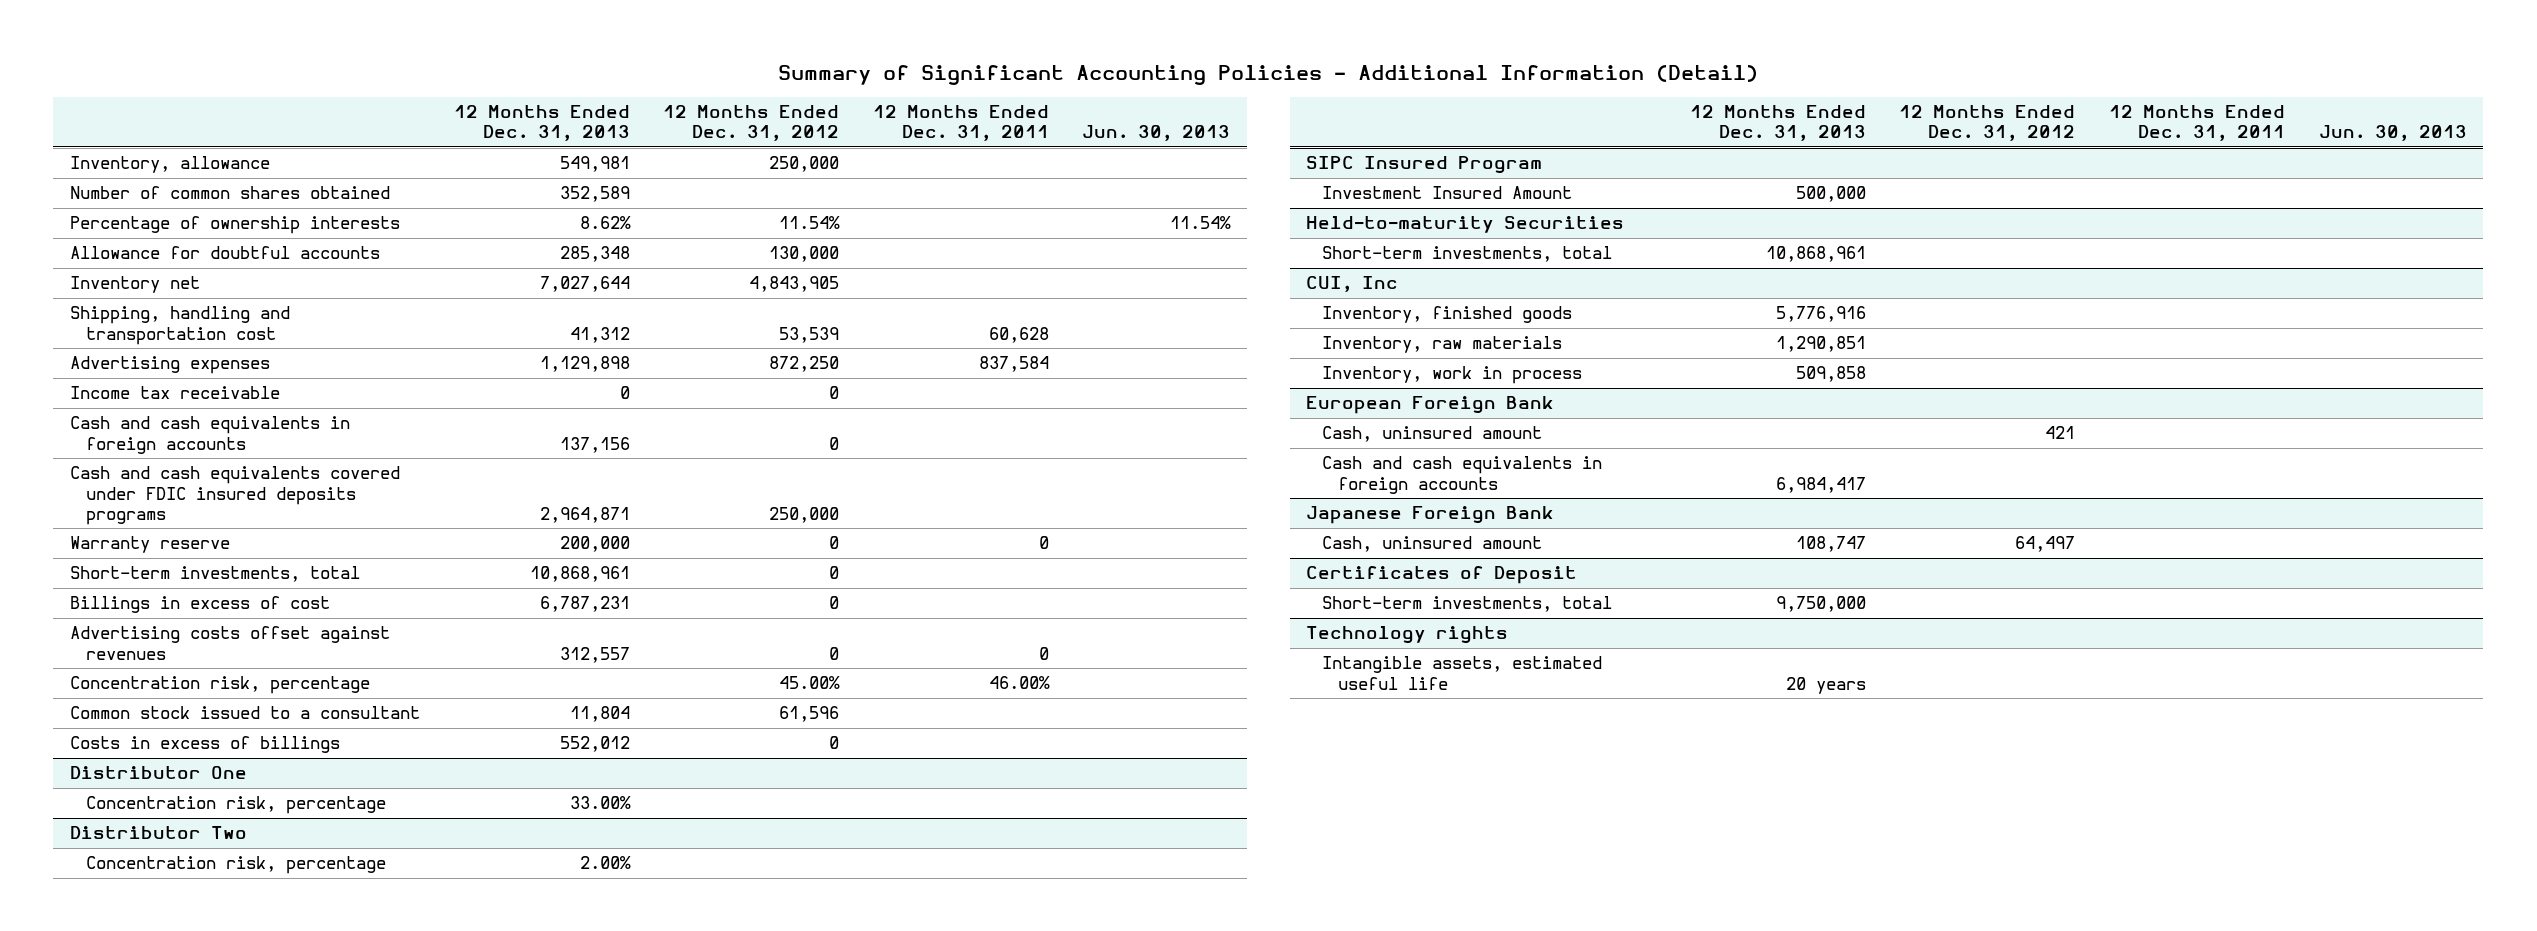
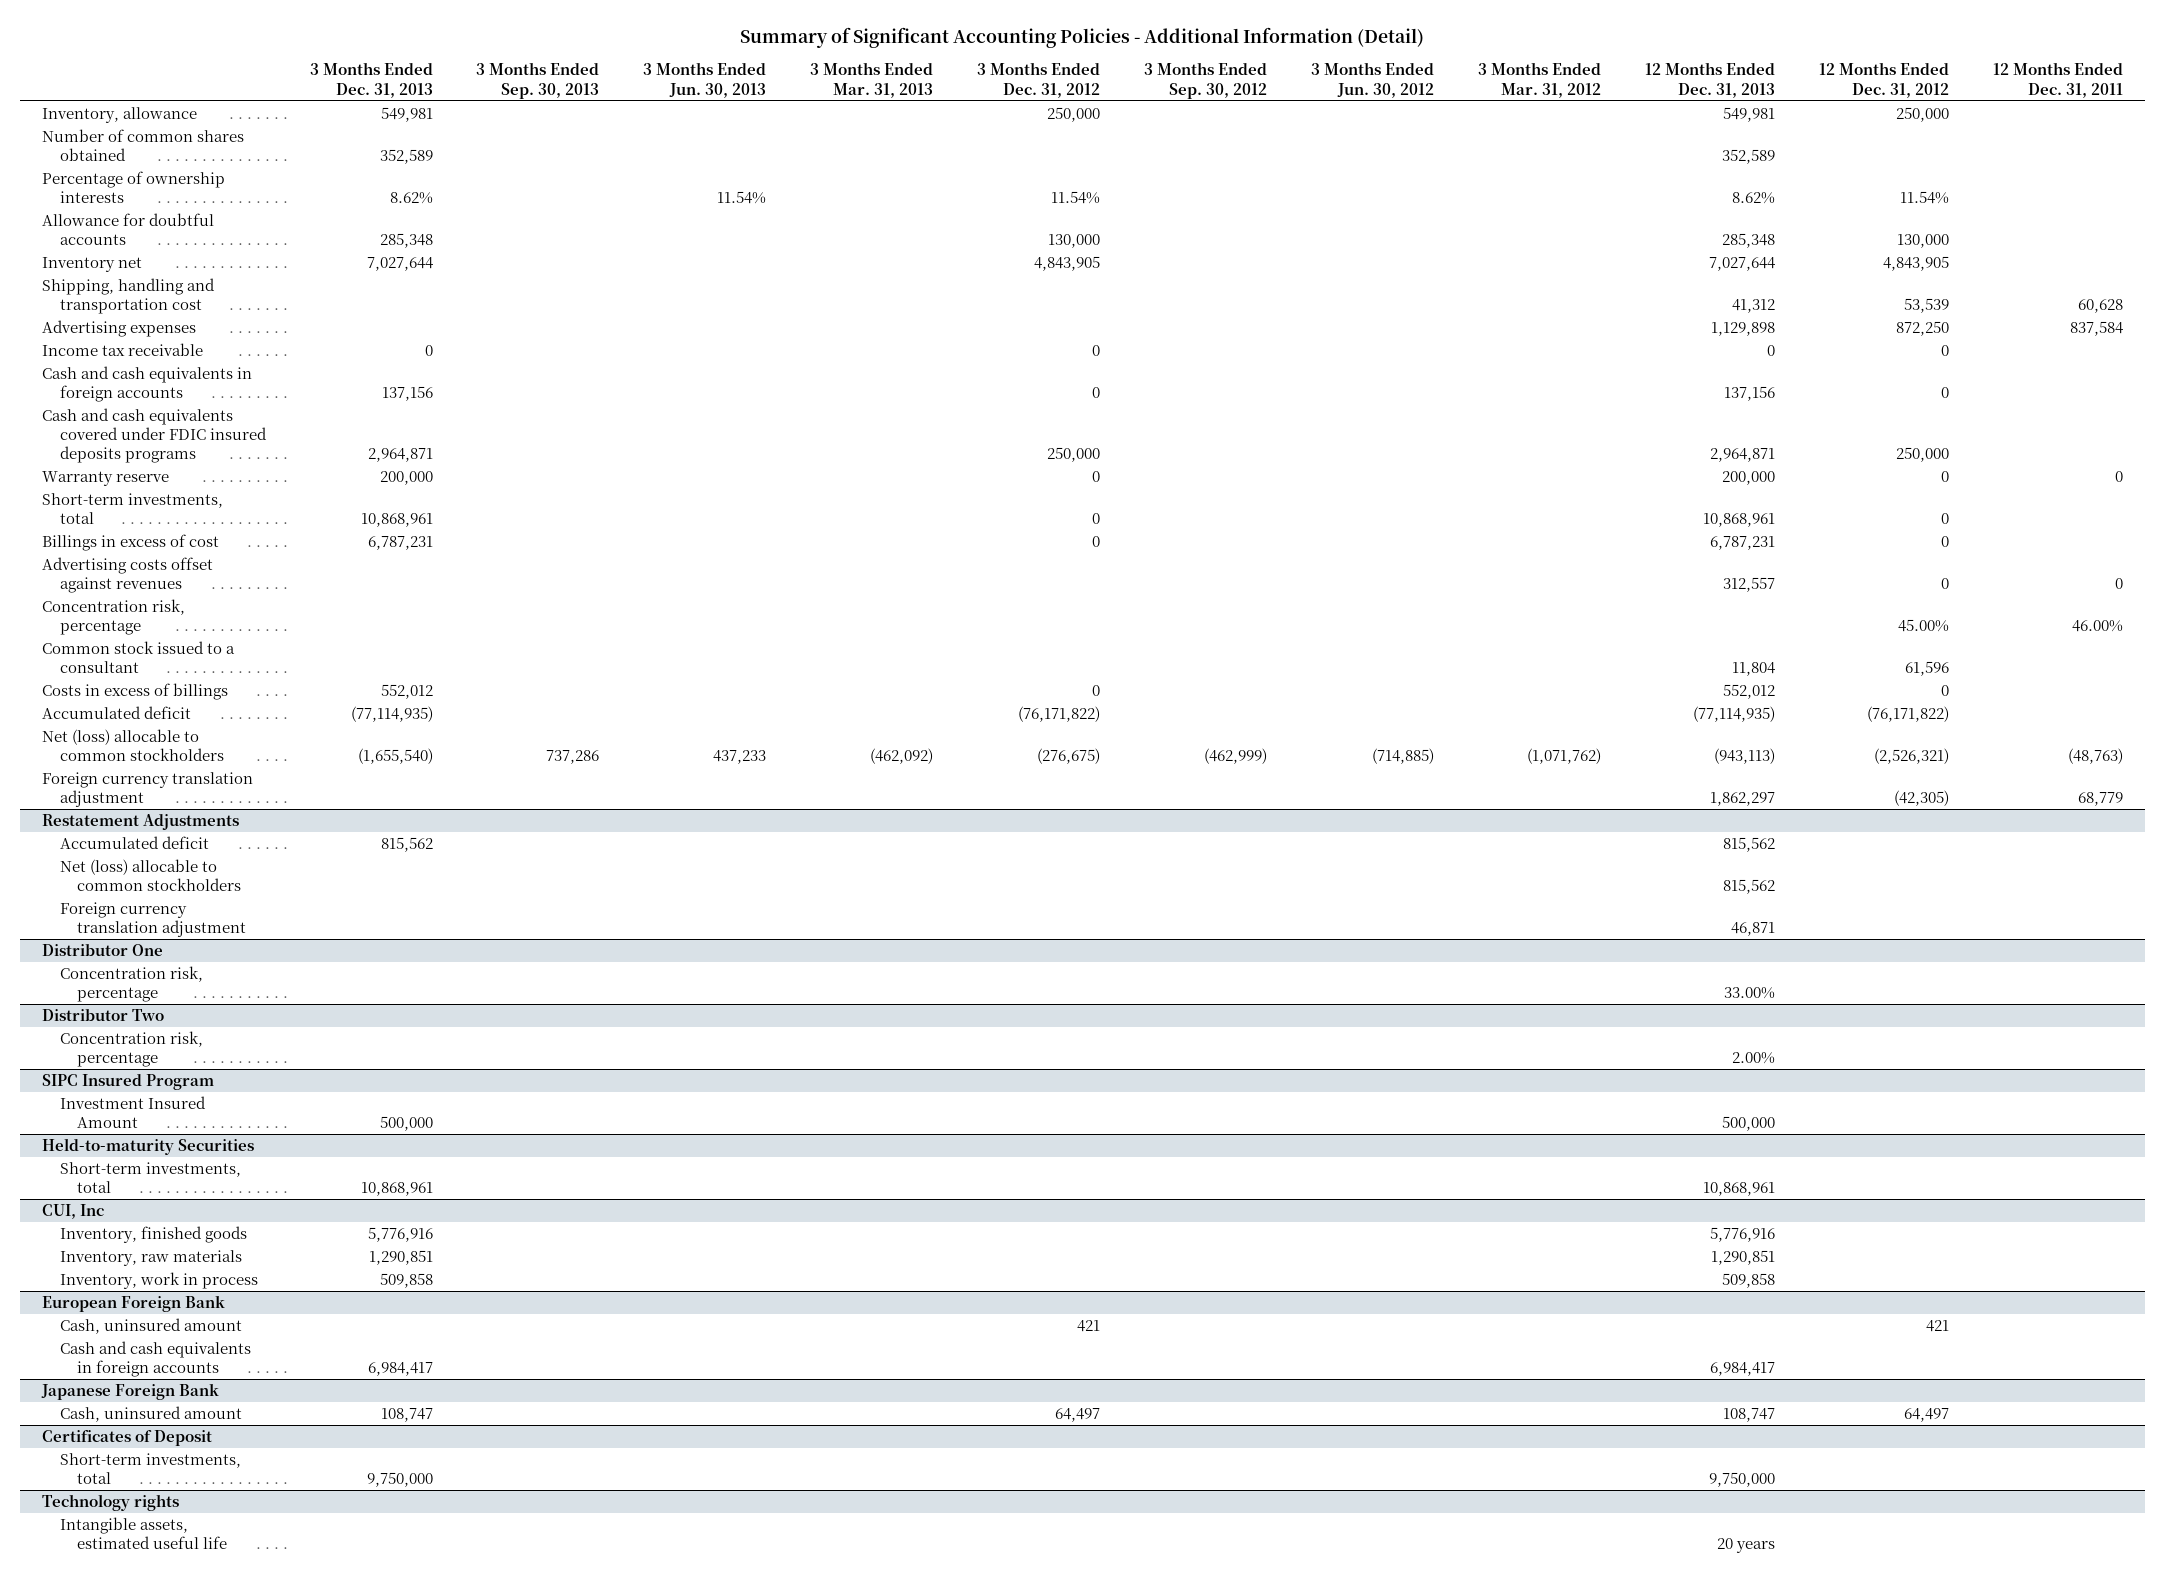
[1082,125,1231,142] Jun. 30, 2013 -> none
none -> [309,62,433,98] 3 Months Ended Dec. 31, 2013
none -> [476,62,600,99] 3 Months Ended Sep. 30, 2013
none -> [643,62,767,98] 3 Months Ended Jun. 30, 2013
none -> [810,62,934,98] 3 Months Ended Mar. 31, 2013
none -> [977,62,1101,98] 3 Months Ended Dec. 31, 2012
none -> [1144,62,1268,99] 3 Months Ended Sep. 30, 2012
none -> [1311,62,1435,98] 3 Months Ended Jun. 30, 2012
none -> [1478,62,1602,98] 3 Months Ended Mar. 31, 2012
none -> [41,705,191,719] Accumulated deficit
none -> [41,728,224,762] Net (loss) allocable to common stockholders
none -> [41,771,253,808] Foreign currency translation adjustment
none -> [41,813,239,830] Restatement Adjustments
none -> [59,835,209,849] Accumulated deficit
none -> [59,858,242,892] Net (loss) allocable to common stockholders
none -> [59,901,247,938] Foreign currency translation adjustment

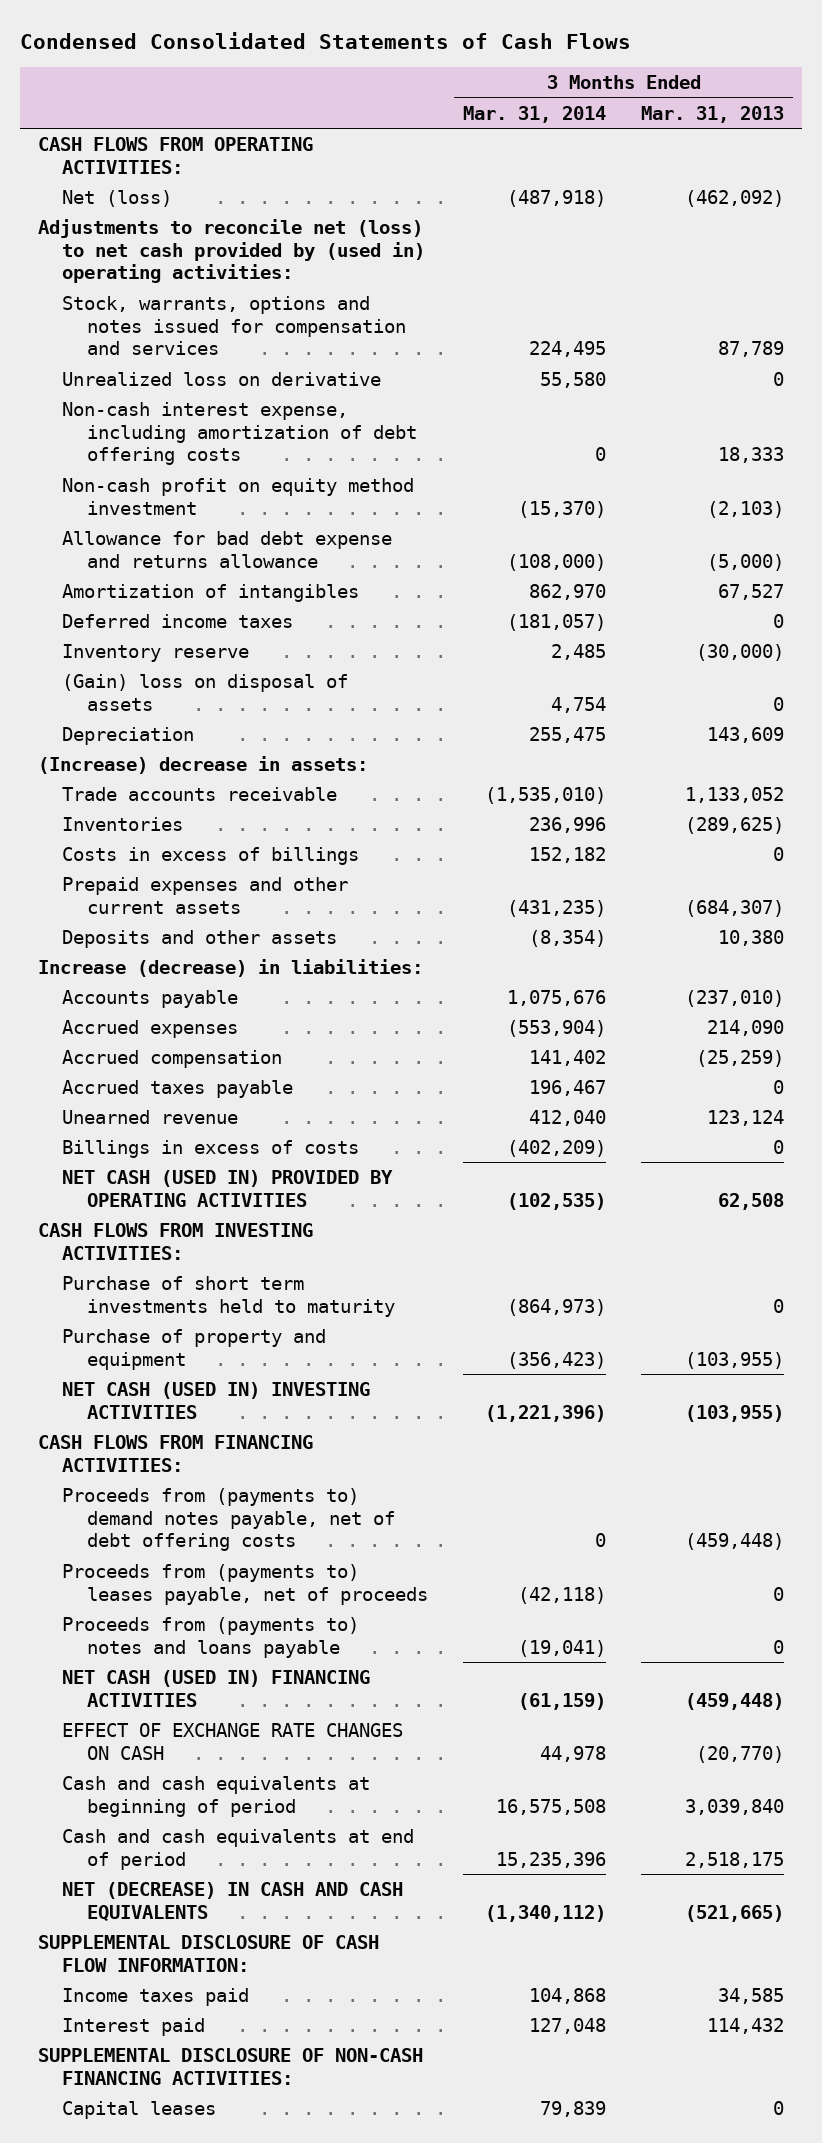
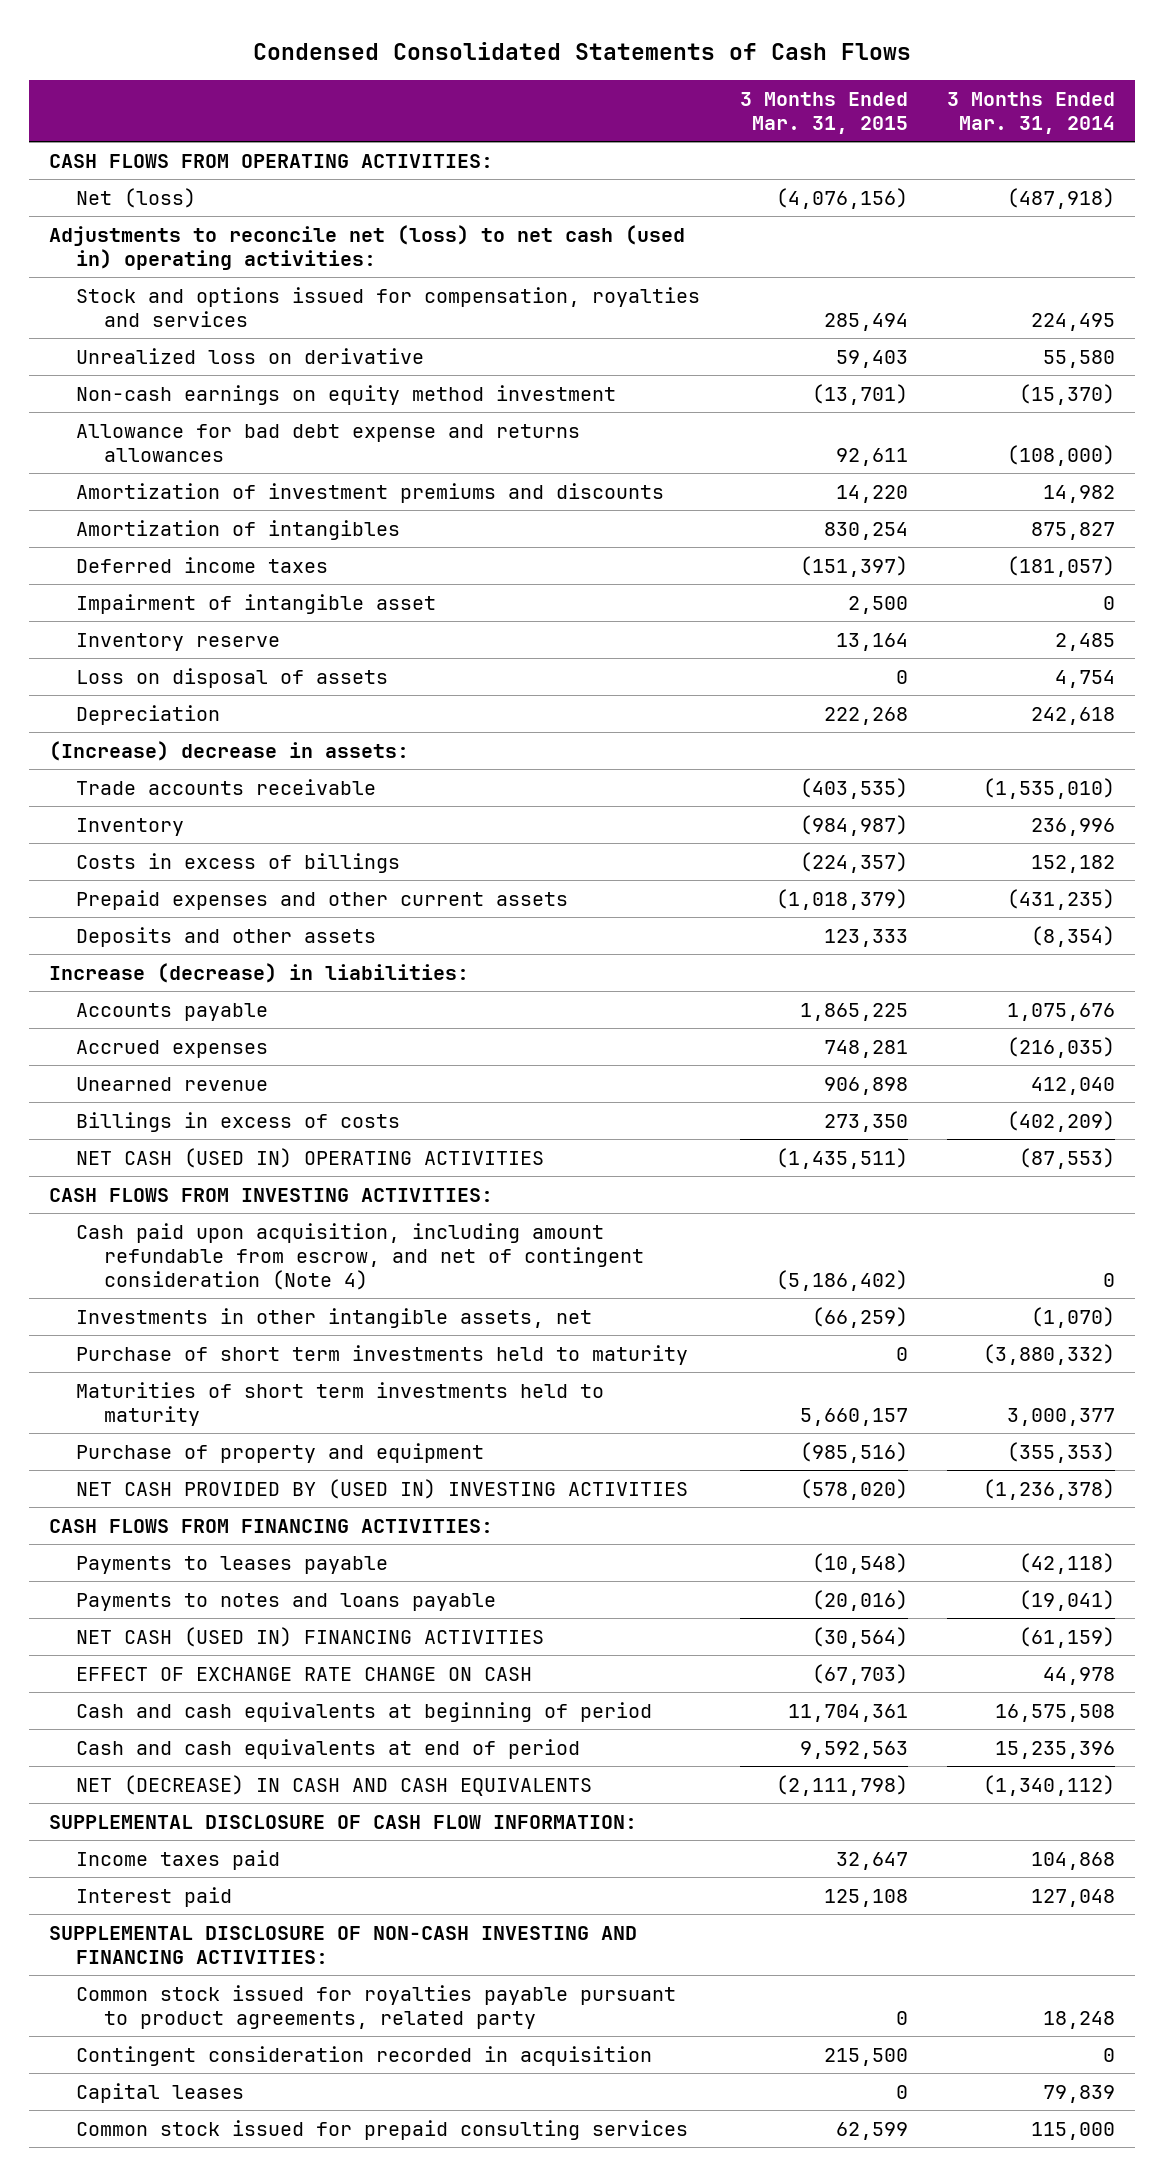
[641,105,785,123] Mar. 31, 2013 -> none
none -> [739,92,908,135] 3 Months Ended Mar. 31, 2015
[37,218,426,284] Adjustments to reconcile net (loss) to net cash provided by (used in) operating activities: -> [48,224,685,270] Adjustments to reconcile net (loss) to net cash (used in) operating activities:
[62,295,407,356] Stock, warrants, options and notes issued for compensation and services -> [76,286,701,327] Stock and options issued for compensation, royalties and services
[62,401,418,466] Non-cash interest expense, including amortization of debt offering costs -> none
[62,477,415,515] Non-cash profit on equity method investment -> [76,384,617,405] Non-cash earnings on equity method investment
[62,530,393,568] Allowance for bad debt expense and returns allowance -> [76,423,581,462] Allowance for bad debt expense and returns allowances
none -> [76,482,665,503] Amortization of investment premiums and discounts
[529,583,607,600] 862,970 -> [1031,521,1116,540] 875,827
none -> [76,593,437,614] Impairment of intangible asset
[62,673,349,711] (Gain) loss on disposal of assets -> [76,667,389,688] Loss on disposal of assets
[529,726,607,743] 255,475 -> [1031,706,1116,725] 242,618
[62,816,184,831] Inventories -> [76,817,185,836] Inventory
[62,1049,283,1068] Accrued compensation -> none
[62,1079,294,1098] Accrued taxes payable -> none
[507,1019,607,1037] (553,904) -> [1007,1036,1116,1058] (216,035)
[62,1169,394,1207] NET CASH (USED IN) PROVIDED BY OPERATING ACTIVITIES -> [76,1147,545,1168] NET CASH (USED IN) OPERATING ACTIVITIES
[507,1192,607,1210] (102,535) -> [1019,1147,1116,1169] (87,553)
none -> [76,1222,644,1290] Cash paid upon acquisition, including amount refundable from escrow, and net of contingent consideration (Note 4)
none -> [76,1307,593,1328] Investments in other intangible assets, net
[507,1298,607,1316] (864,973) -> [983,1343,1116,1365] (3,880,332)
none -> [76,1381,605,1426] Maturities of short term investments held to maturity
[507,1351,607,1369] (356,423) -> [1007,1441,1116,1463] (355,353)
[62,1381,371,1419] NET CASH (USED IN) INVESTING ACTIVITIES -> [76,1478,689,1499] NET CASH PROVIDED BY (USED IN) INVESTING ACTIVITIES
[485,1404,607,1422] (1,221,396) -> [983,1478,1116,1500] (1,236,378)
[62,1487,396,1552] Proceeds from (payments to) demand notes payable, net of debt offering costs -> none
[62,1563,429,1605] Proceeds from (payments to) leases payable, net of proceeds -> [76,1555,389,1574] Payments to leases payable
[62,1616,360,1658] Proceeds from (payments to) notes and loans payable -> [76,1592,497,1611] Payments to notes and loans payable
[62,1722,404,1760] EFFECT OF EXCHANGE RATE CHANGES ON CASH -> [76,1666,533,1681] EFFECT OF EXCHANGE RATE CHANGE ON CASH
[37,2047,423,2085] SUPPLEMENTAL DISCLOSURE OF NON-CASH FINANCING ACTIVITIES: -> [48,1925,637,1964] SUPPLEMENTAL DISCLOSURE OF NON-CASH INVESTING AND FINANCING ACTIVITIES:
none -> [76,1984,677,2029] Common stock issued for royalties payable pursuant to product agreements, related party
none -> [76,2045,653,2066] Contingent consideration recorded in acquisition
none -> [76,2119,689,2140] Common stock issued for prepaid consulting services

